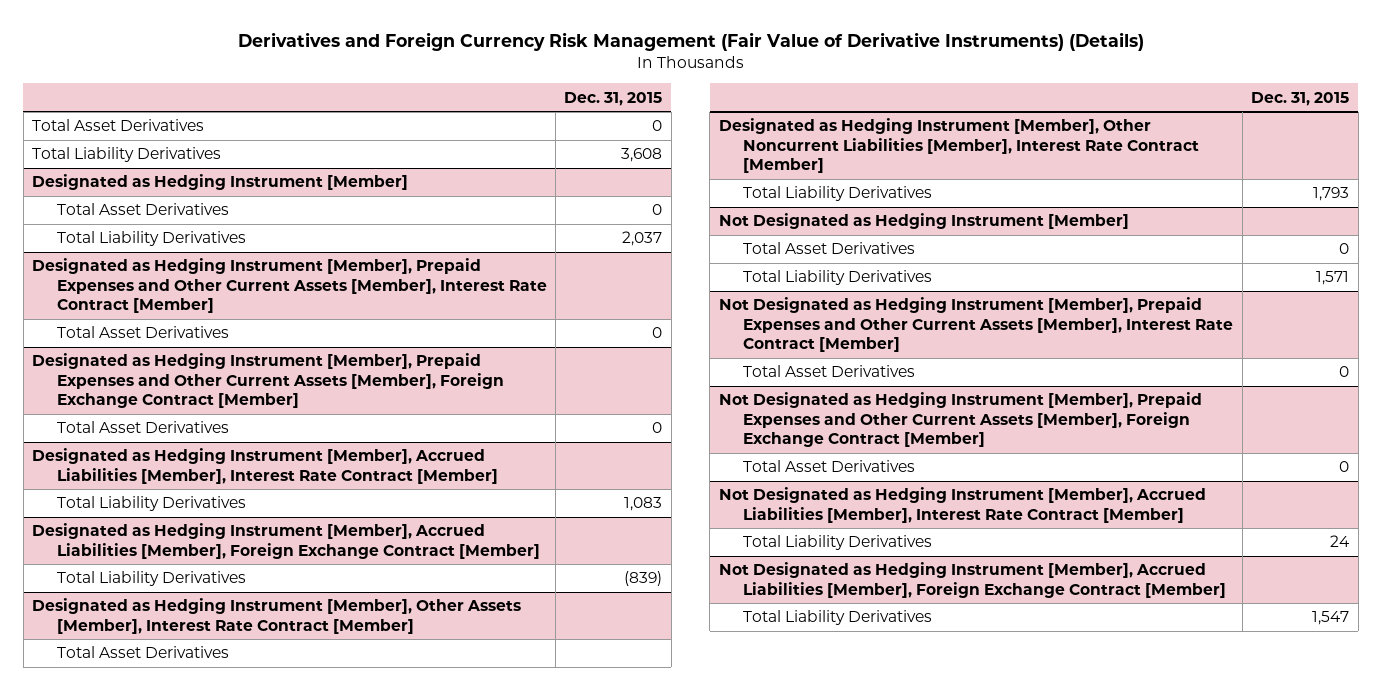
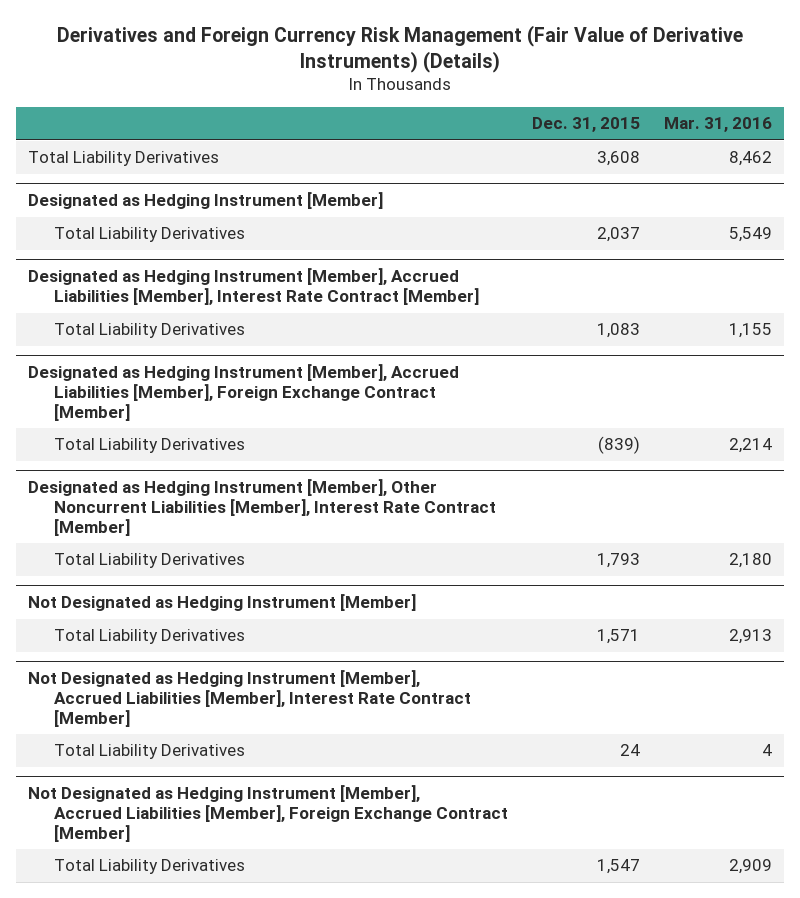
none -> [664,117,773,133] Mar. 31, 2016
[32,119,205,132] Total Asset Derivatives -> none
[56,203,229,216] Total Asset Derivatives -> none
[32,258,547,314] Designated as Hedging Instrument [Member], Prepaid Expenses and Other Current Assets [Member], Interest Rate Contract [Member] -> none
[56,326,229,339] Total Asset Derivatives -> none
[32,353,504,409] Designated as Hedging Instrument [Member], Prepaid Expenses and Other Current Assets [Member], Foreign Exchange Contract [Member] -> none
[56,421,229,434] Total Asset Derivatives -> none
[32,598,522,634] Designated as Hedging Instrument [Member], Other Assets [Member], Interest Rate Contract [Member] -> none
[56,646,229,659] Total Asset Derivatives -> none
[743,242,916,255] Total Asset Derivatives -> none
[718,297,1234,353] Not Designated as Hedging Instrument [Member], Prepaid Expenses and Other Current Assets [Member], Interest Rate Contract [Member] -> none
[743,365,916,378] Total Asset Derivatives -> none
[718,392,1202,448] Not Designated as Hedging Instrument [Member], Prepaid Expenses and Other Current Assets [Member], Foreign Exchange Contract [Member] -> none
[743,460,916,473] Total Asset Derivatives -> none

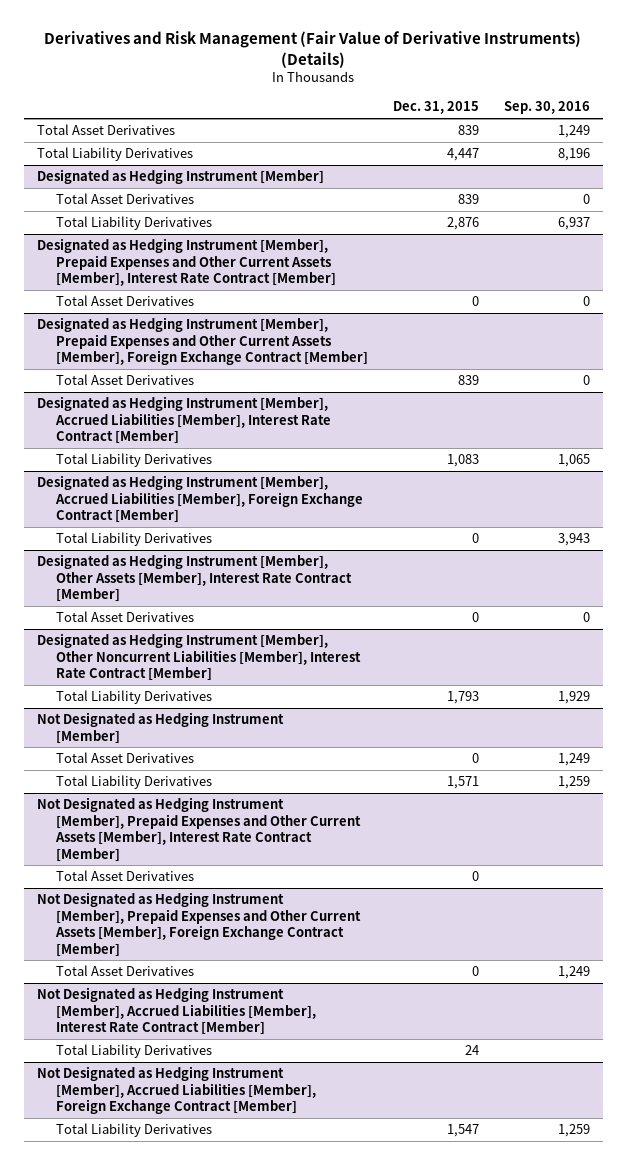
[56,24,743,73] Derivatives and Foreign Currency Risk Management (Fair Value of Derivative Instruments) (Details) -> [44,31,582,68] Derivatives and Risk Management (Fair Value of Derivative Instruments) (Details)
[664,117,773,133] Mar. 31, 2016 -> none
none -> [504,101,591,115] Sep. 30, 2016
none -> [36,124,175,136] Total Asset Derivatives
[597,151,641,167] 3,608 -> [446,148,479,162] 4,447
none -> [55,193,194,205] Total Asset Derivatives
[597,227,641,243] 2,037 -> [446,217,479,231] 2,876
none -> [36,238,336,287] Designated as Hedging Instrument [Member], Prepaid Expenses and Other Current Assets [Member], Interest Rate Contract [Member]
none -> [55,295,194,307] Total Asset Derivatives
none -> [36,317,368,366] Designated as Hedging Instrument [Member], Prepaid Expenses and Other Current Assets [Member], Foreign Exchange Contract [Member]
none -> [55,374,194,386] Total Asset Derivatives
[598,436,641,455] (839) -> [471,533,479,544] 0
none -> [36,554,352,603] Designated as Hedging Instrument [Member], Other Assets [Member], Interest Rate Contract [Member]
none -> [55,611,194,623] Total Asset Derivatives
none -> [55,752,194,764] Total Asset Derivatives
none -> [36,797,361,862] Not Designated as Hedging Instrument [Member], Prepaid Expenses and Other Current Assets [Member], Interest Rate Contract [Member]
none -> [55,870,194,882] Total Asset Derivatives
none -> [36,892,361,957] Not Designated as Hedging Instrument [Member], Prepaid Expenses and Other Current Assets [Member], Foreign Exchange Contract [Member]
none -> [55,965,194,977] Total Asset Derivatives

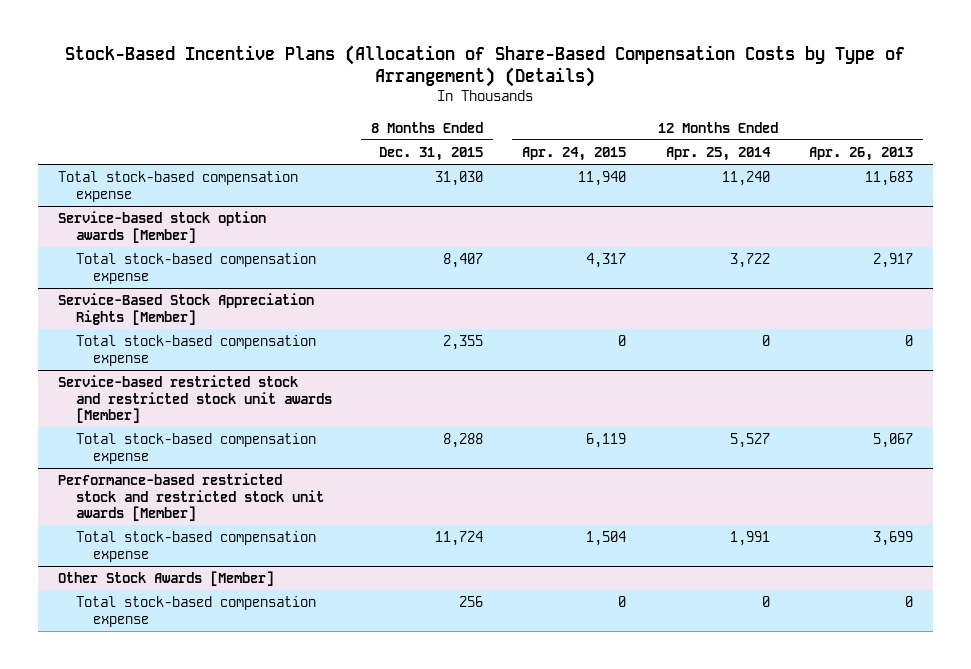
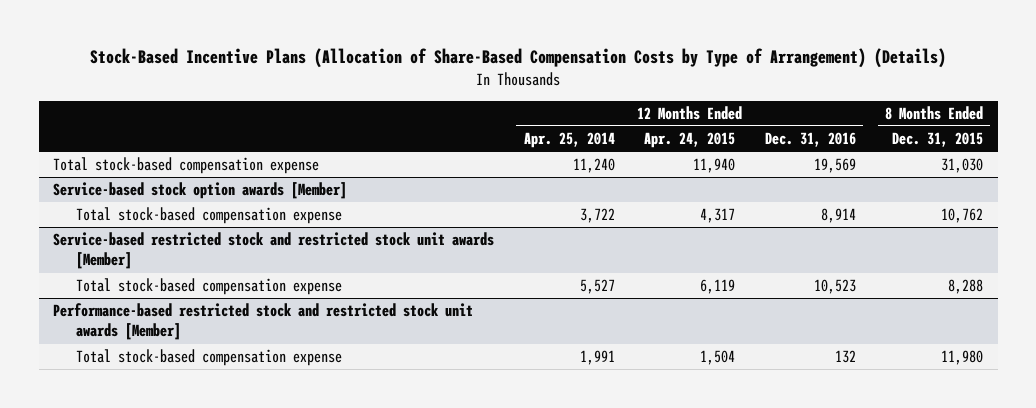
[809,147,914,162] Apr. 26, 2013 -> none
none -> [764,132,856,148] Dec. 31, 2016
[57,293,314,325] Service-Based Stock Appreciation Rights [Member] -> none
[75,335,316,366] Total stock-based compensation expense -> none
[442,253,483,269] 8,407 -> [941,208,984,224] 10,762
[57,571,274,587] Other Stock Awards [Member] -> none
[75,596,316,627] Total stock-based compensation expense -> none
[434,531,483,547] 11,724 -> [941,350,984,366] 11,980

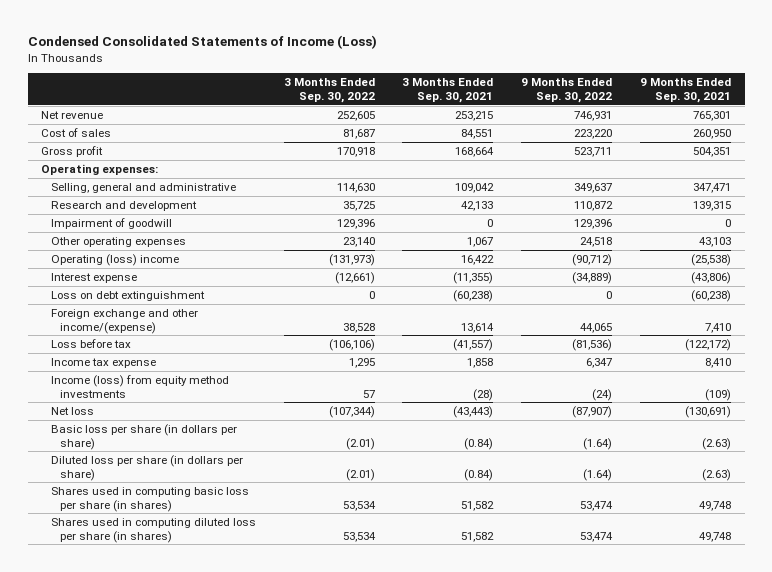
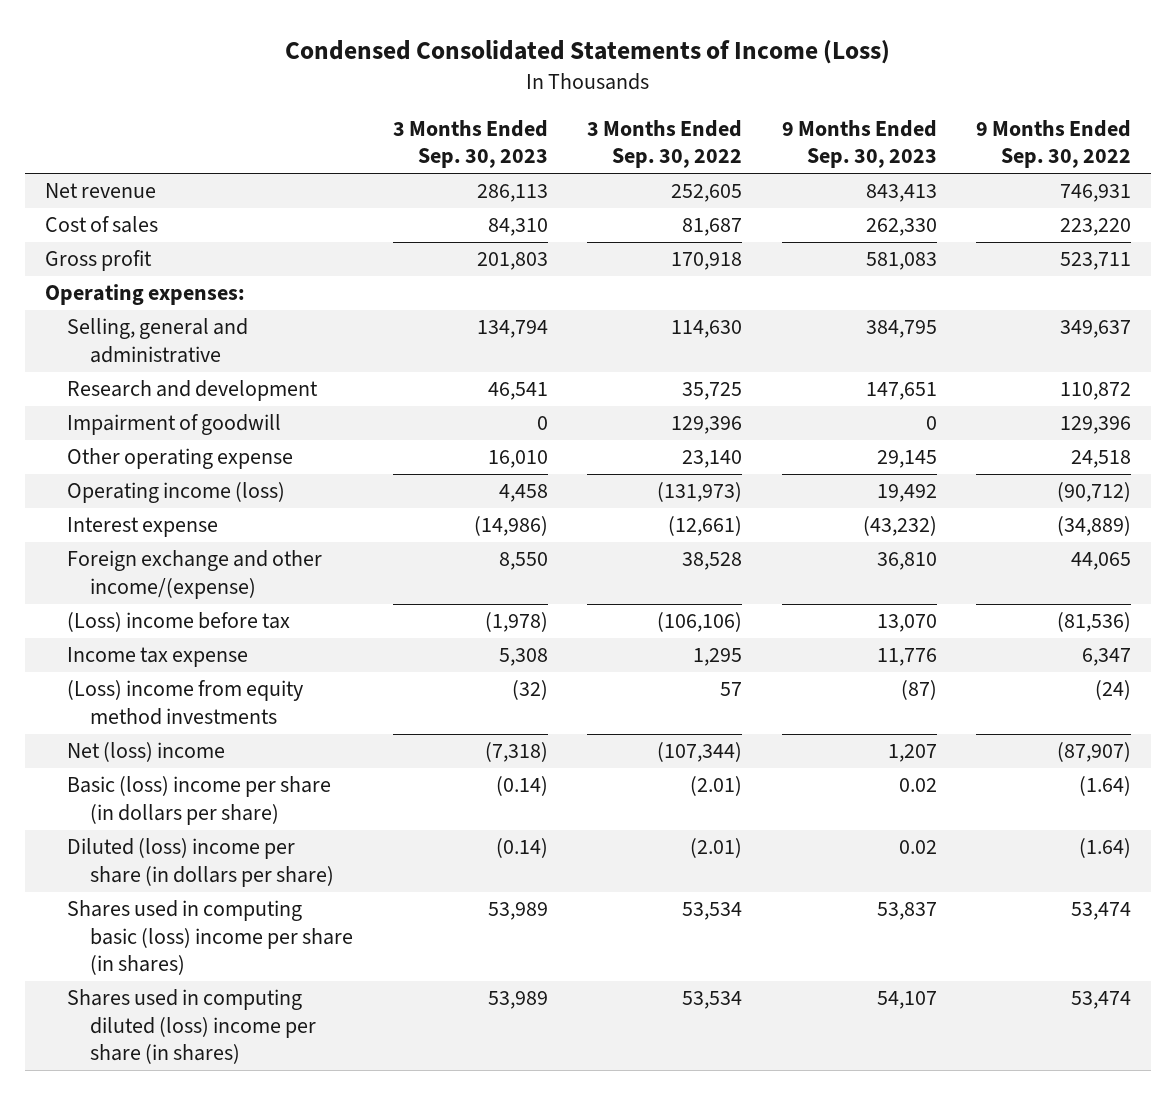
[402,78,494,104] 3 Months Ended Sep. 30, 2021 -> none
[639,78,731,104] 9 Months Ended Sep. 30, 2021 -> none
none -> [392,119,548,169] 3 Months Ended Sep. 30, 2023
none -> [781,119,937,169] 9 Months Ended Sep. 30, 2023
[50,237,186,248] Other operating expenses -> [67,448,294,470] Other operating expense
[50,254,179,267] Operating (loss) income -> [67,482,286,504] Operating income (loss)
[50,291,205,302] Loss on debt extinguishment -> none
[50,339,131,349] Loss before tax -> [67,612,291,633] (Loss) income before tax
[50,375,229,398] Income (loss) from equity method investments -> [67,680,304,725] (Loss) income from equity method investments
[50,407,94,416] Net loss -> [67,742,226,763] Net (loss) income
[50,424,237,450] Basic loss per share (in dollars per share) -> [67,776,332,825] Basic (loss) income per share (in dollars per share)
[50,455,243,481] Diluted loss per share (in dollars per share) -> [67,838,335,887] Diluted (loss) income per share (in dollars per share)
[50,487,249,512] Shares used in computing basic loss per share (in shares) -> [67,900,354,976] Shares used in computing basic (loss) income per share (in shares)
[50,518,256,543] Shares used in computing diluted loss per share (in shares) -> [67,989,317,1065] Shares used in computing diluted (loss) income per share (in shares)

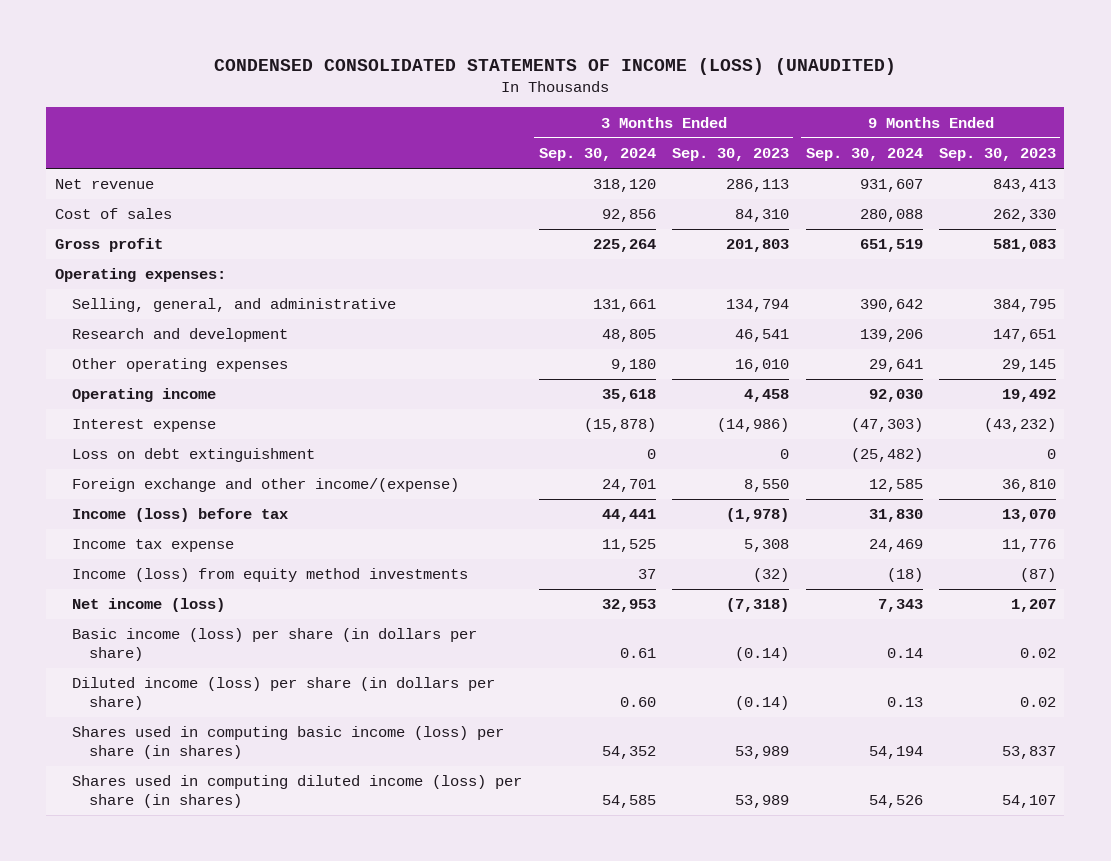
[284,40,890,65] Condensed Consolidated Statements of Income (Loss) -> [214,57,897,75] CONDENSED CONSOLIDATED STATEMENTS OF INCOME (LOSS) (UNAUDITED)
[587,119,743,169] 3 Months Ended Sep. 30, 2022 -> none
[976,119,1132,169] 9 Months Ended Sep. 30, 2022 -> none
none -> [538,148,656,162] Sep. 30, 2024
none -> [805,148,923,162] Sep. 30, 2024
[67,318,249,363] Selling, general and administrative -> [71,298,396,313] Selling, general, and administrative
[67,414,282,436] Impairment of goodwill -> none
[67,448,294,470] Other operating expense -> [71,358,288,373] Other operating expenses
[67,482,286,504] Operating income (loss) -> [71,388,216,403] Operating income
none -> [71,448,315,463] Loss on debt extinguishment
[67,612,291,633] (Loss) income before tax -> [71,508,288,523] Income (loss) before tax
[67,680,304,725] (Loss) income from equity method investments -> [71,568,468,583] Income (loss) from equity method investments
[67,742,226,763] Net (loss) income -> [71,598,225,613] Net income (loss)
[67,776,332,825] Basic (loss) income per share (in dollars per share) -> [71,628,477,662] Basic income (loss) per share (in dollars per share)
[67,838,335,887] Diluted (loss) income per share (in dollars per share) -> [71,677,495,711] Diluted income (loss) per share (in dollars per share)
[67,900,354,976] Shares used in computing basic (loss) income per share (in shares) -> [71,726,504,760] Shares used in computing basic income (loss) per share (in shares)
[67,989,317,1065] Shares used in computing diluted (loss) income per share (in shares) -> [71,775,522,809] Shares used in computing diluted income (loss) per share (in shares)

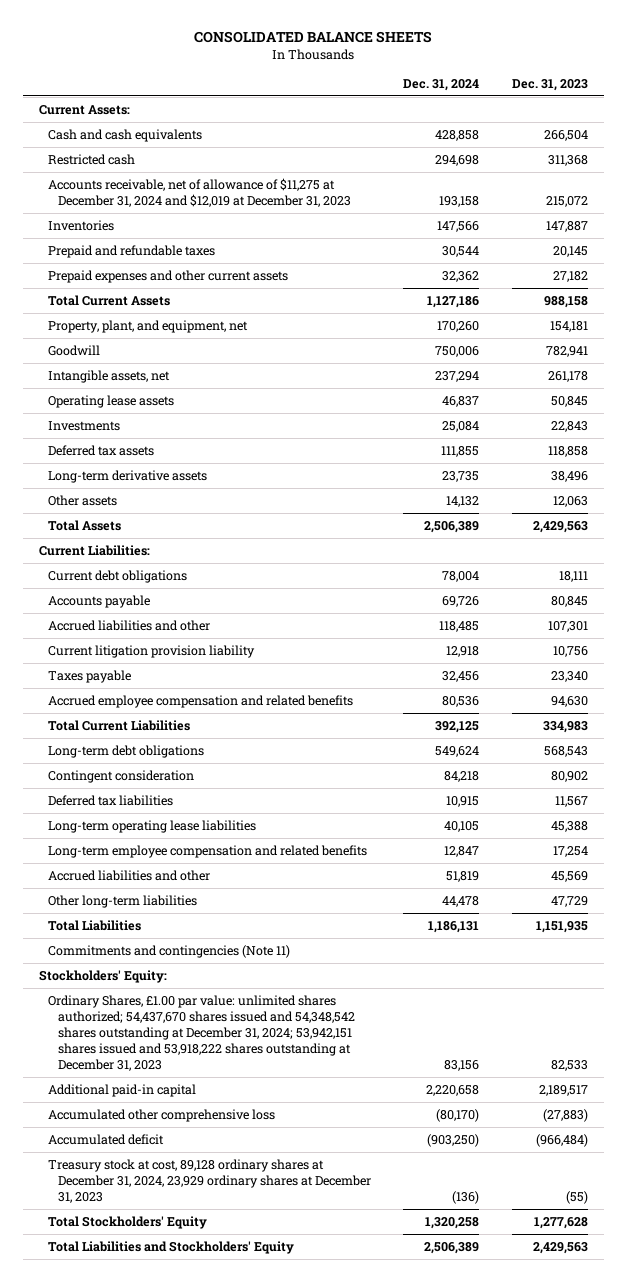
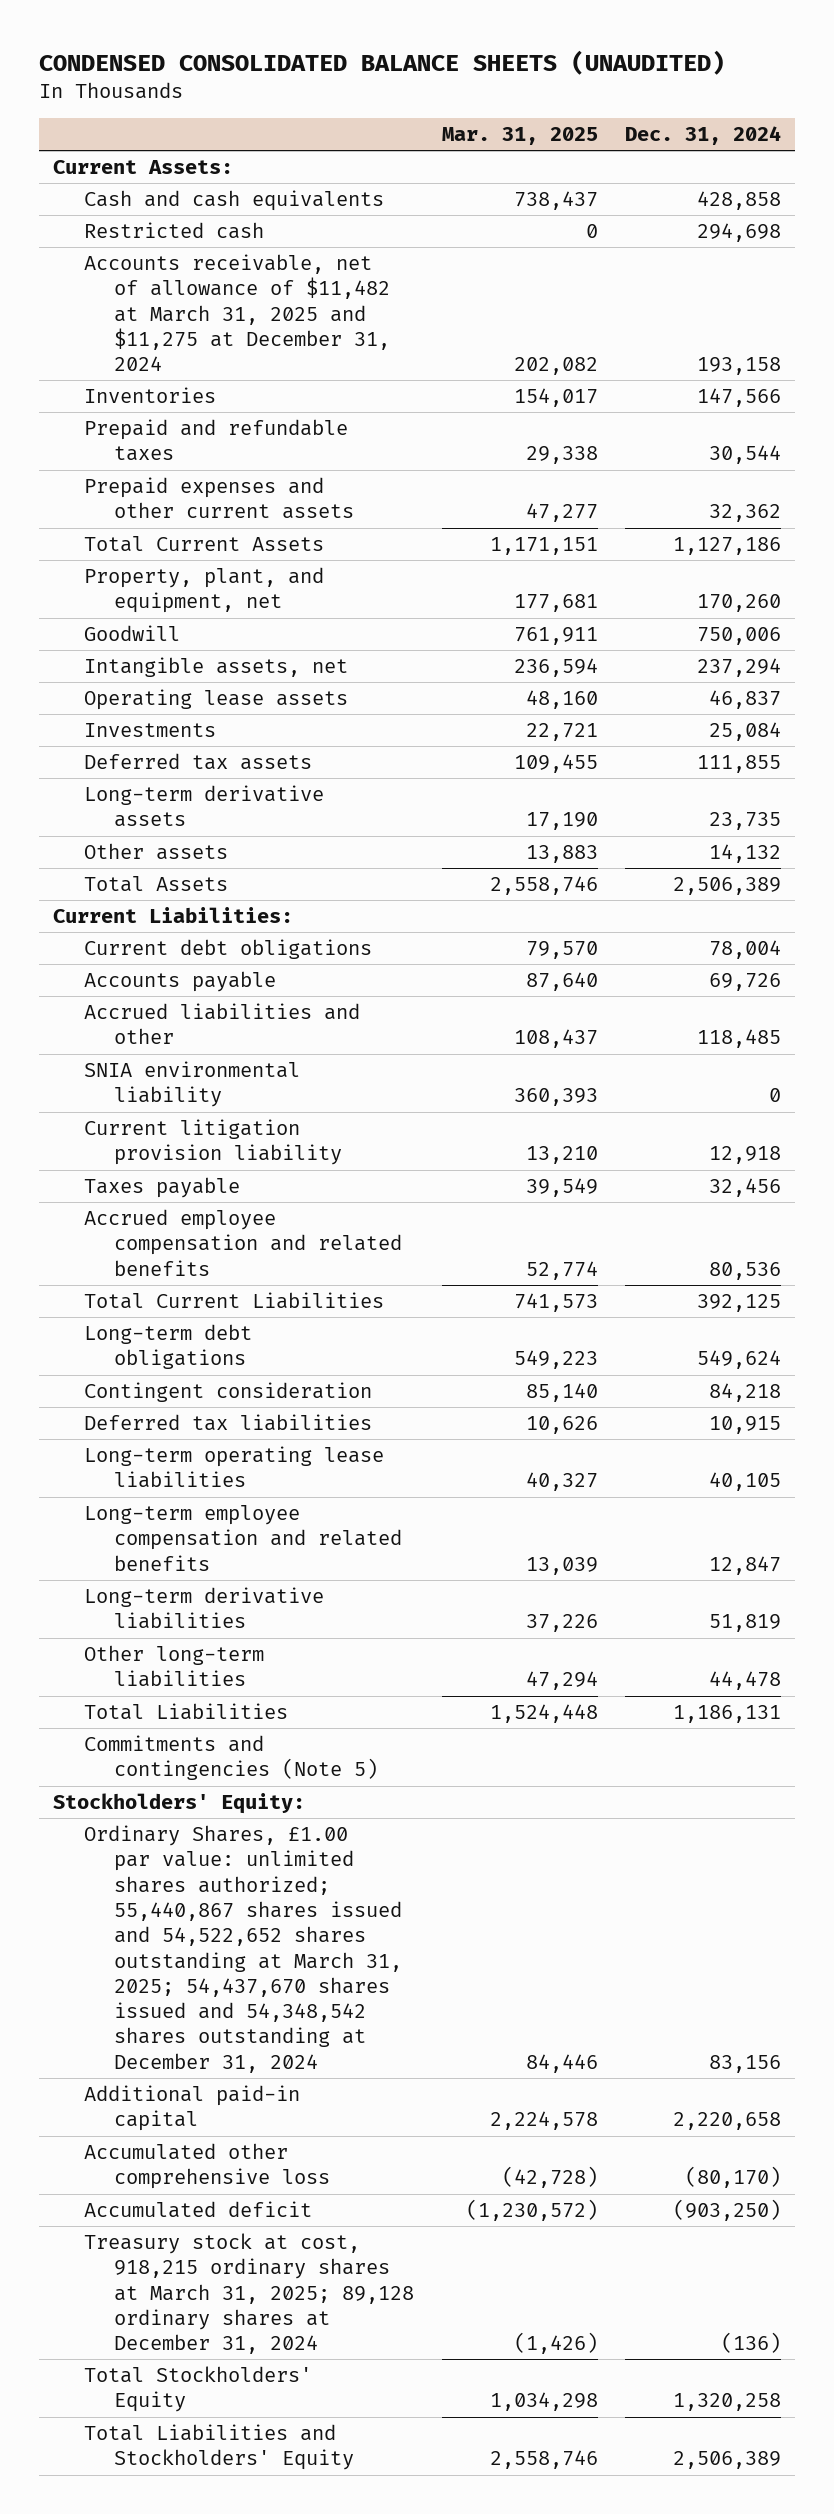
[194,30,433,43] CONSOLIDATED BALANCE SHEETS -> [39,49,726,75] CONDENSED CONSOLIDATED BALANCE SHEETS (UNAUDITED)
[511,78,588,91] Dec. 31, 2023 -> none
none -> [441,127,598,146] Mar. 31, 2025
[48,177,352,207] Accounts receivable, net of allowance of $11,275 at December 31, 2024 and $12,019 at December 31, 2023 -> [83,254,391,372] Accounts receivable, net of allowance of $11,482 at March 31, 2025 and $11,275 at December 31, 2024
none -> [83,1061,300,1108] SNIA environmental liability
[48,869,211,881] Accrued liabilities and other -> [83,1587,324,1630] Long-term derivative liabilities
[48,944,291,958] Commitments and contingencies (Note 11) -> [83,1735,379,1781] Commitments and contingencies (Note 5)
[48,994,356,1072] Ordinary Shares, £1.00 par value: unlimited shares authorized; 54,437,670 shares issued and 54,348,542 shares outstanding at December 31, 2024; 53,942,151 shares issued and 53,918,222 shares outstanding at December 31, 2023 -> [83,1825,403,2073] Ordinary Shares, £1.00 par value: unlimited shares authorized; 55,440,867 shares issued and 54,522,652 shares outstanding at March 31, 2025; 54,437,670 shares issued and 54,348,542 shares outstanding at December 31, 2024
[48,1158,372,1203] Treasury stock at cost, 89,128 ordinary shares at December 31, 2024, 23,929 ordinary shares at December 31, 2023 -> [83,2233,415,2355] Treasury stock at cost, 918,215 ordinary shares at March 31, 2025; 89,128 ordinary shares at December 31, 2024

